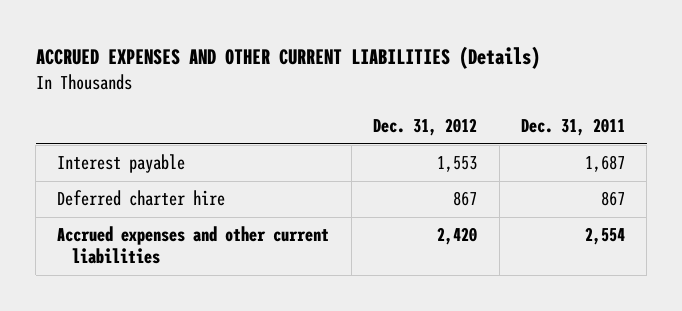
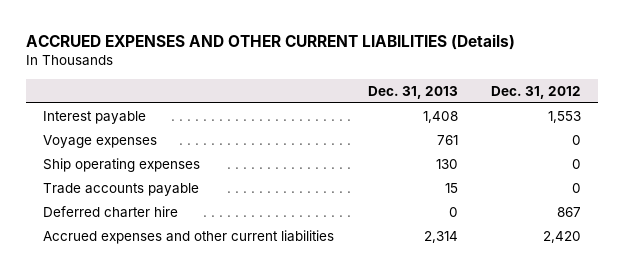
[520,118,625,137] Dec. 31, 2011 -> none
none -> [367,85,458,99] Dec. 31, 2013
none -> [42,134,157,148] Voyage expenses
none -> [42,157,200,172] Ship operating expenses
none -> [42,182,199,196] Trade accounts payable

